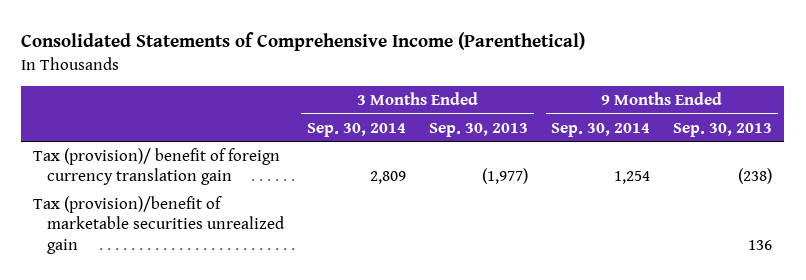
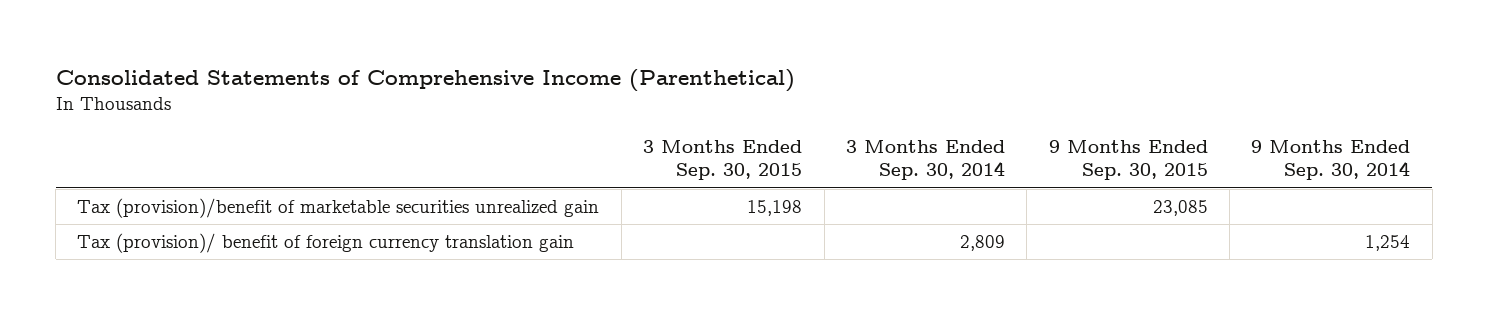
[429,122,529,137] Sep. 30, 2013 -> none
[673,122,773,137] Sep. 30, 2013 -> none
none -> [643,140,803,181] 3 Months Ended Sep. 30, 2015
none -> [1048,140,1208,181] 9 Months Ended Sep. 30, 2015
[33,147,281,186] Tax (provision)/ benefit of foreign currency translation gain -> [77,233,575,254] Tax (provision)/ benefit of foreign currency translation gain

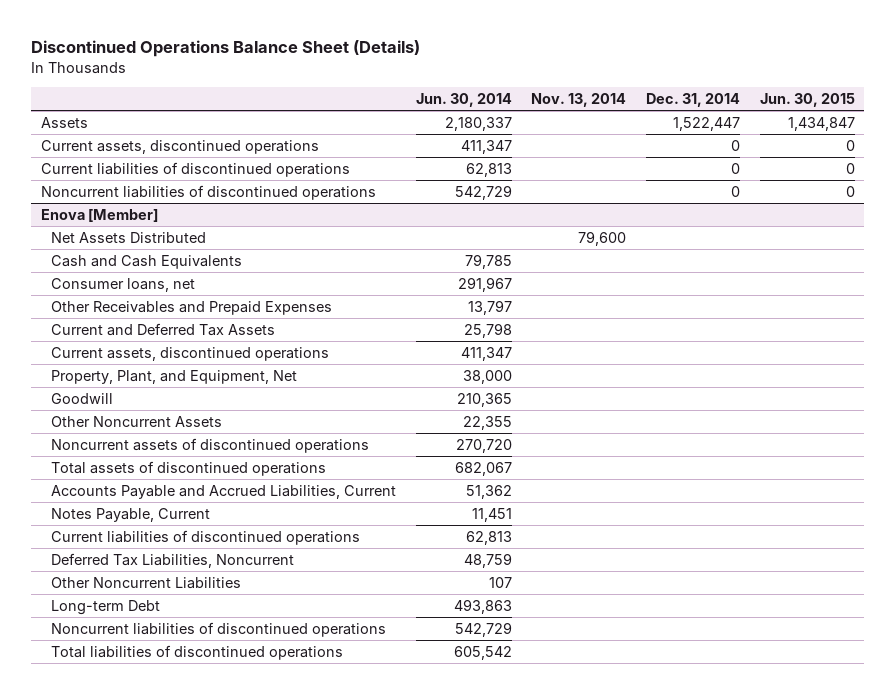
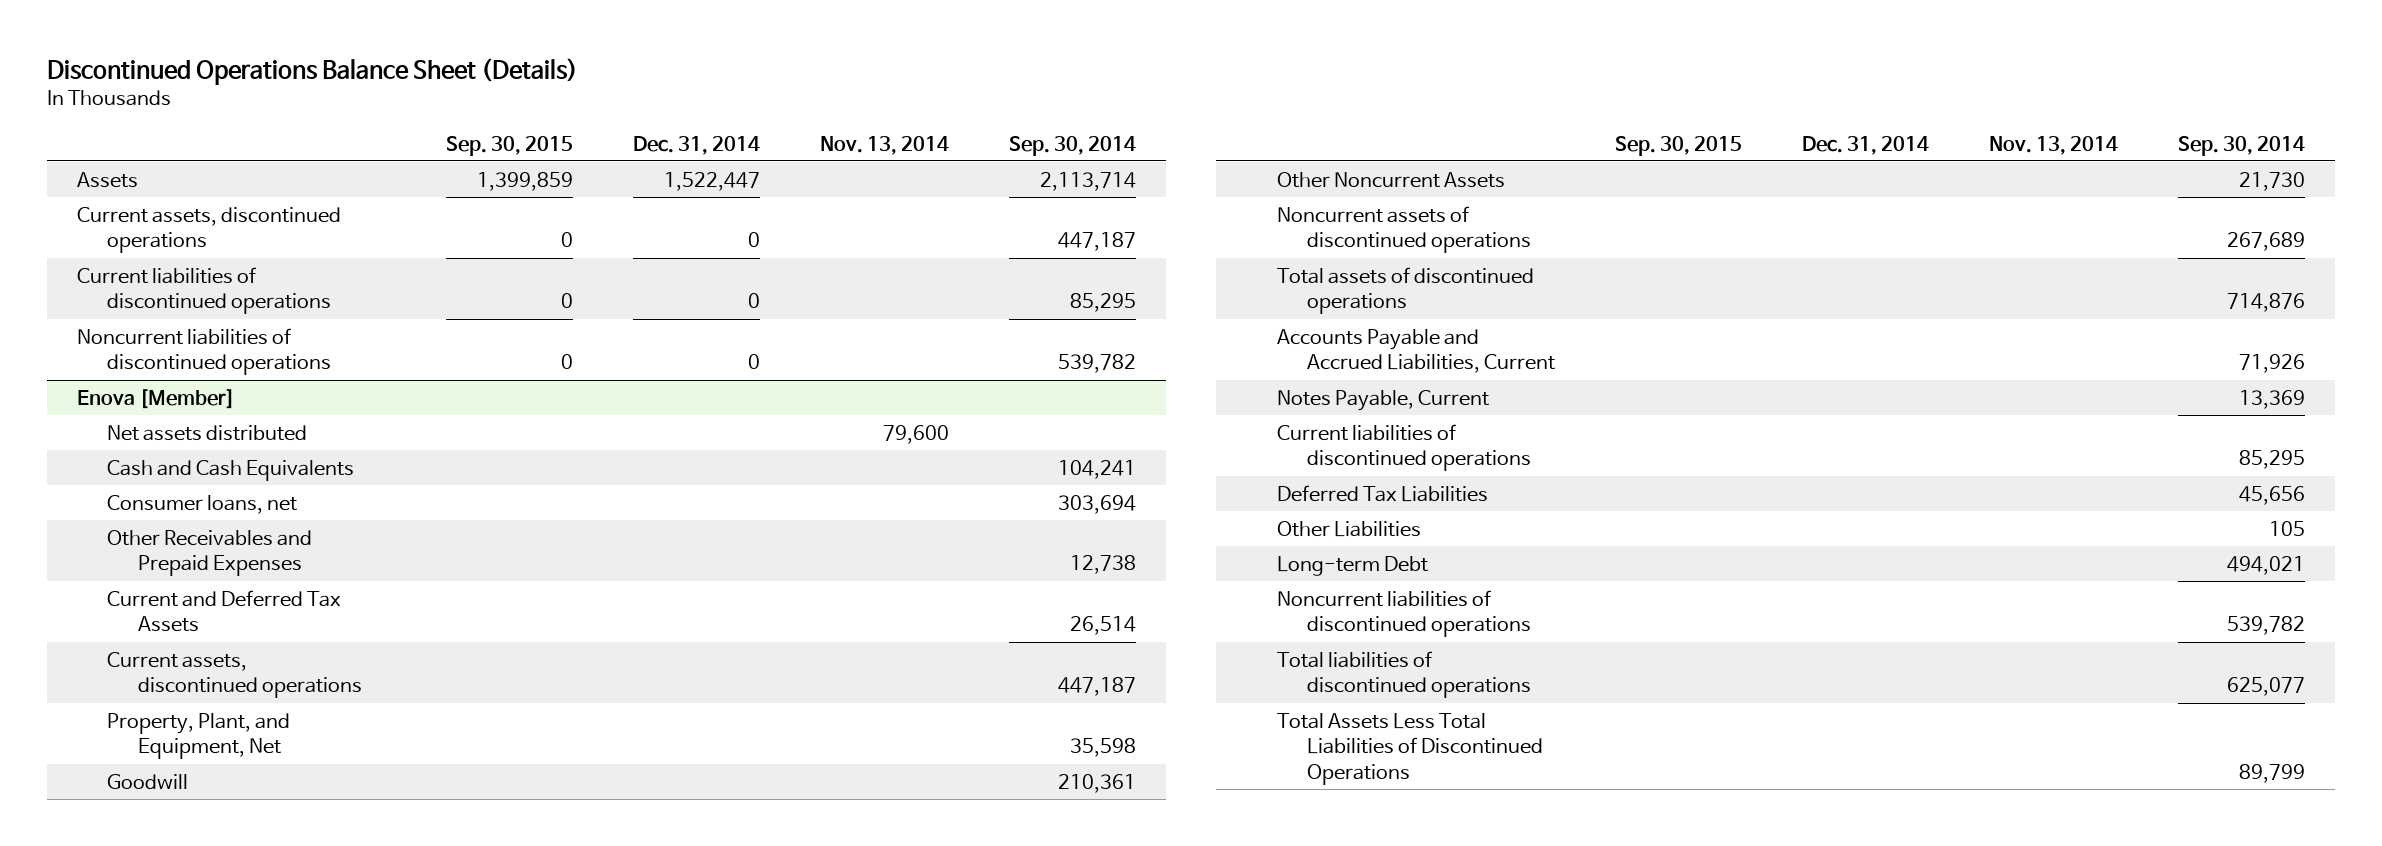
[415,92,512,107] Jun. 30, 2014 -> none
[759,92,855,107] Jun. 30, 2015 -> none
none -> [445,135,573,156] Sep. 30, 2015
none -> [1008,135,1136,156] Sep. 30, 2014
[50,231,206,243] Net Assets Distributed -> [107,424,308,441] Net assets distributed
[50,552,294,568] Deferred Tax Liabilities, Noncurrent -> [1276,484,1488,502] Deferred Tax Liabilities
[50,576,241,589] Other Noncurrent Liabilities -> [1276,520,1421,537] Other Liabilities
none -> [1276,712,1544,785] Total Assets Less Total Liabilities of Discontinued Operations

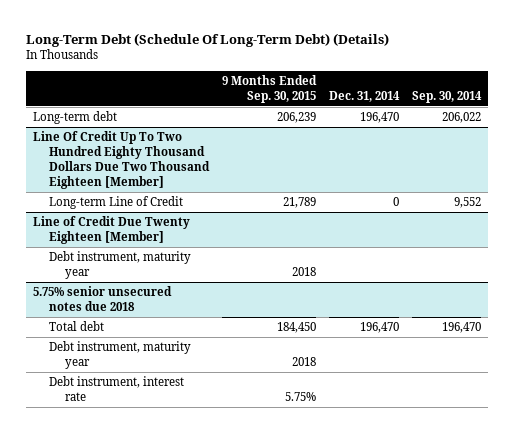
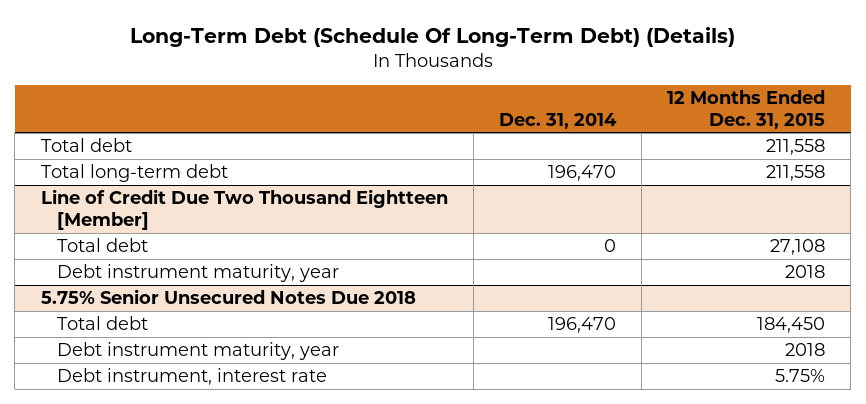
[222,75,318,104] 9 Months Ended Sep. 30, 2015 -> none
[412,91,483,104] Sep. 30, 2014 -> none
none -> [667,90,826,129] 12 Months Ended Dec. 31, 2015
[32,131,211,189] Line Of Credit Up To Two Hundred Eighty Thousand Dollars Due Two Thousand Eighteen [Member] -> none
[49,196,184,210] Long-term Line of Credit -> none
[32,216,190,245] Line of Credit Due Twenty Eighteen [Member] -> none
[49,251,192,280] Debt instrument, maturity year -> none
none -> [40,138,132,153] Total debt
[32,111,117,125] Long-term debt -> [40,164,228,183] Total long-term debt
none -> [40,189,448,230] Line of Credit Due Two Thousand Eightteen [Member]
none -> [57,238,149,253] Total debt
none -> [57,264,340,283] Debt instrument maturity, year
[32,286,172,312] 5.75% senior unsecured notes due 2018 -> [40,289,416,305] 5.75% Senior Unsecured Notes Due 2018
[49,341,192,370] Debt instrument, maturity year -> [57,342,340,361] Debt instrument maturity, year

